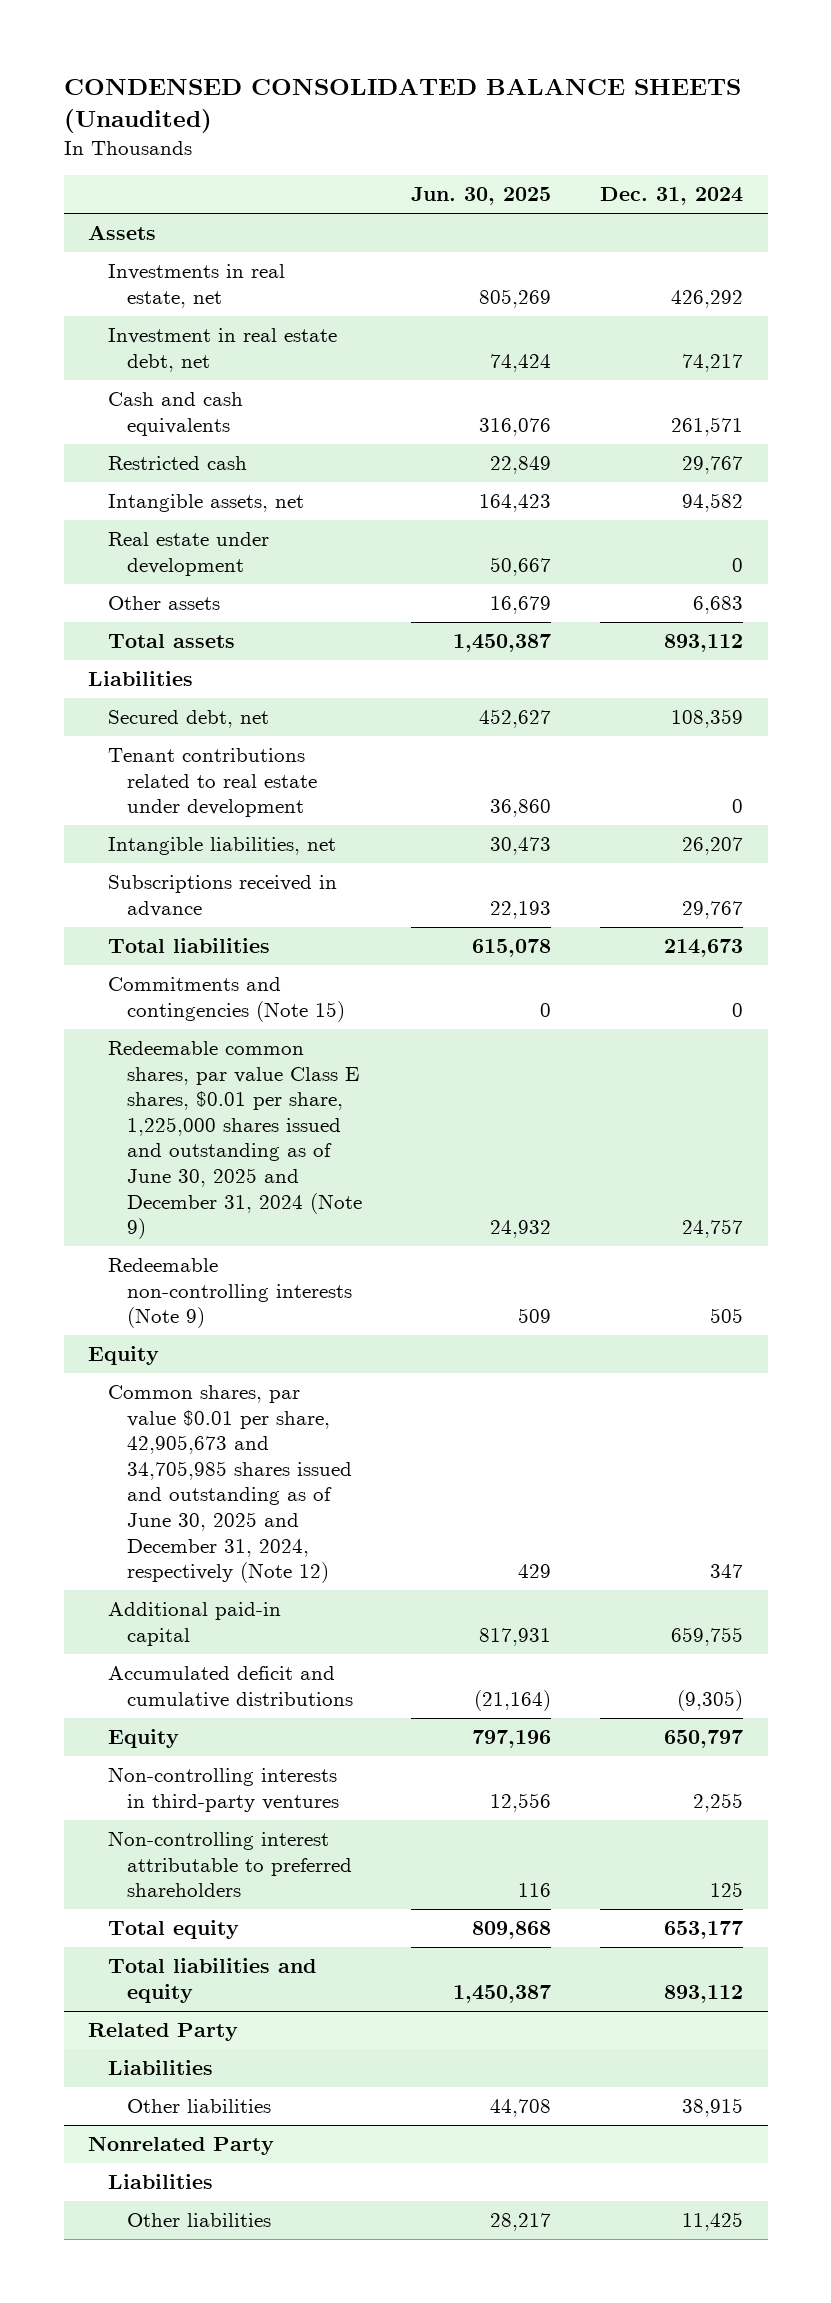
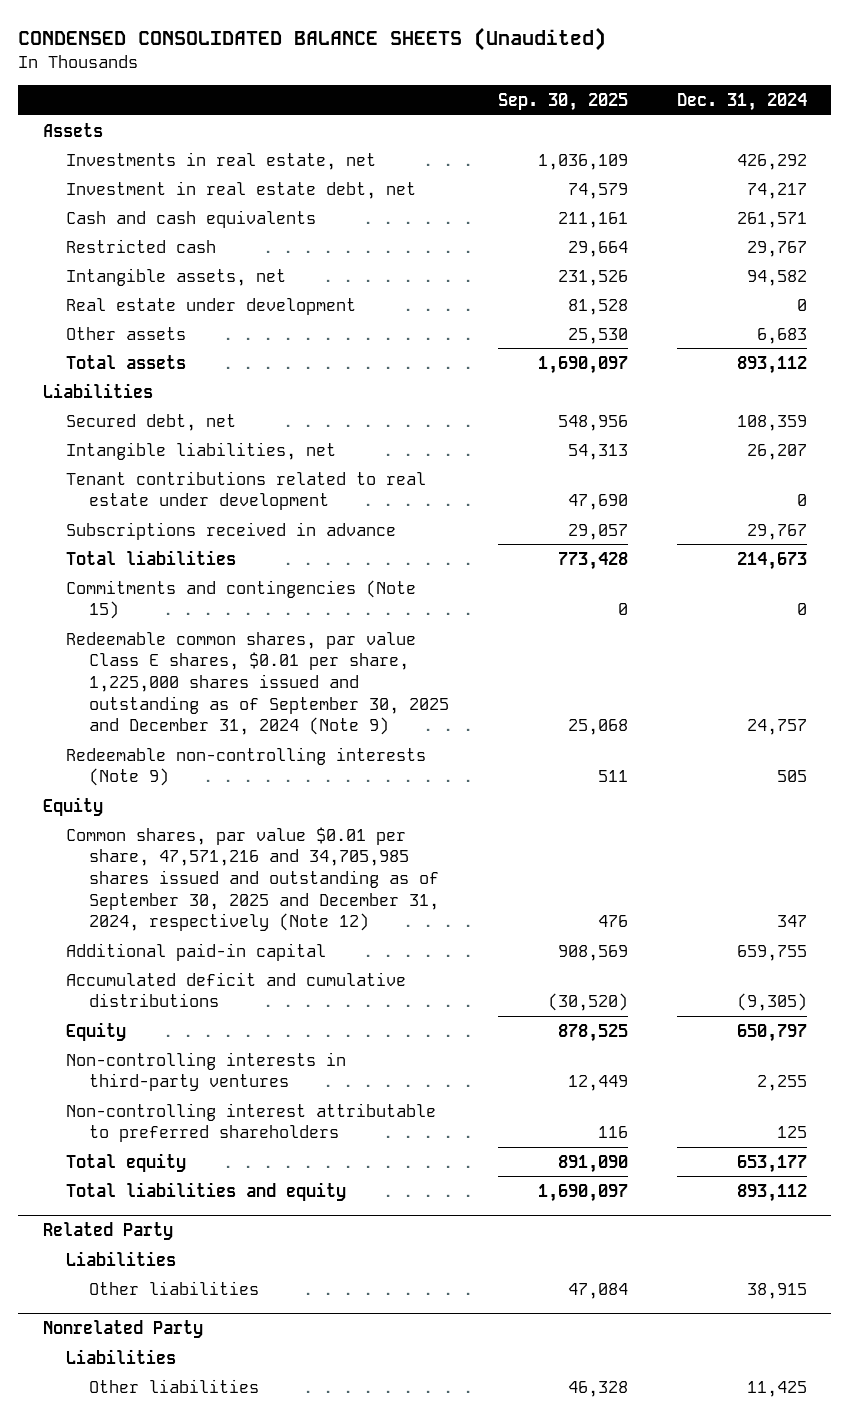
[411,187,552,206] Jun. 30, 2025 -> none
none -> [497,93,628,112] Sep. 30, 2025
[107,748,318,818] Tenant contributions related to real estate under development -> [65,470,426,511] Tenant contributions related to real estate under development
[107,1041,363,1240] Redeemable common shares, par value Class E shares, $0.01 per share, 1,225,000 shares issued and outstanding as of June 30, 2025 and December 31, 2024 (Note 9) -> [65,631,449,736] Redeemable common shares, par value Class E shares, $0.01 per share, 1,225,000 shares issued and outstanding as of September 30, 2025 and December 31, 2024 (Note 9)
[107,1385,353,1584] Common shares, par value $0.01 per share, 42,905,673 and 34,705,985 shares issued and outstanding as of June 30, 2025 and December 31, 2024, respectively (Note 12) -> [65,826,439,932] Common shares, par value $0.01 per share, 47,571,216 and 34,705,985 shares issued and outstanding as of September 30, 2025 and December 31, 2024, respectively (Note 12)

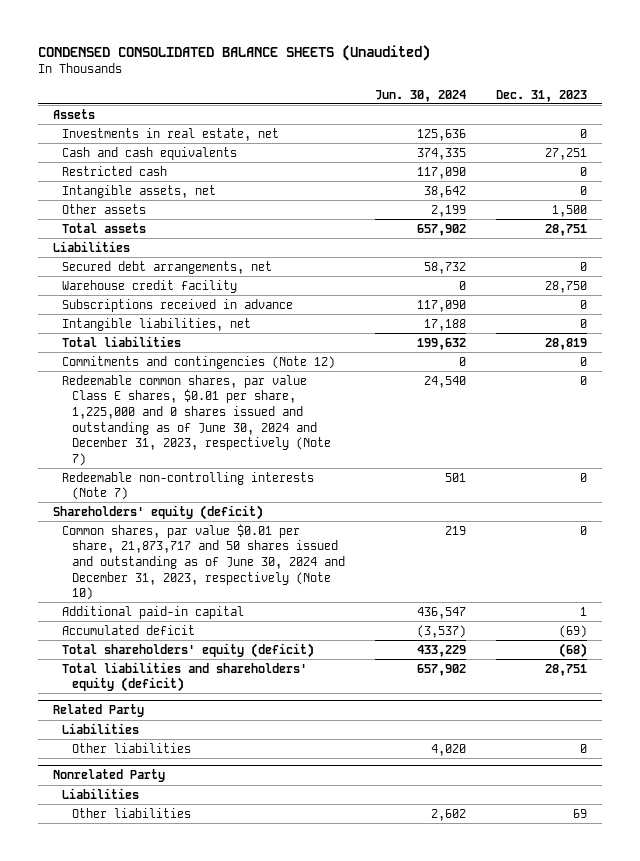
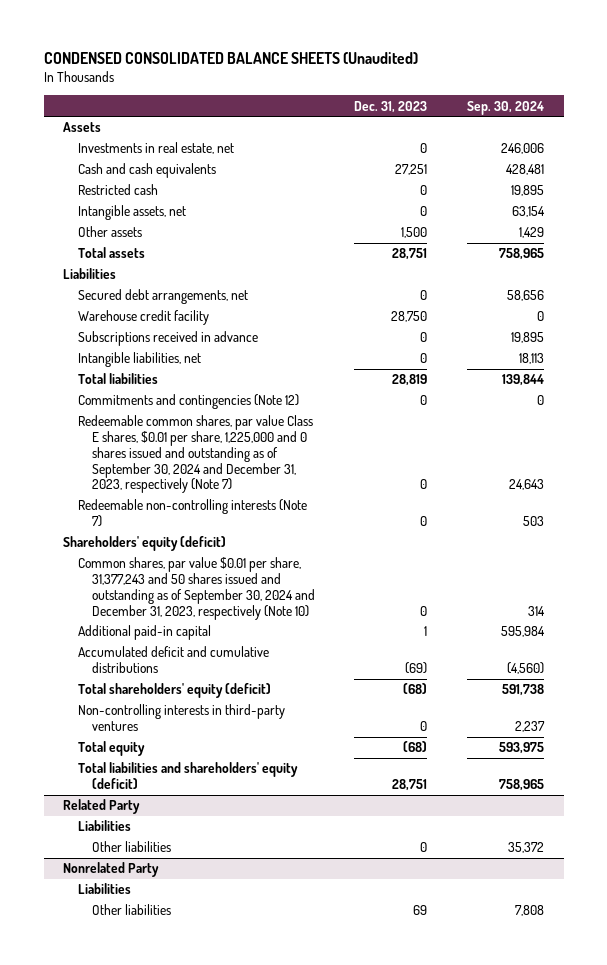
[375,89,467,102] Jun. 30, 2024 -> none
none -> [466,100,544,115] Sep. 30, 2024
[62,374,332,466] Redeemable common shares, par value Class E shares, $0.01 per share, 1,225,000 and 0 shares issued and outstanding as of June 30, 2024 and December 31, 2023, respectively (Note 7) -> [77,415,313,494] Redeemable common shares, par value Class E shares, $0.01 per share, 1,225,000 and 0 shares issued and outstanding as of September 30, 2024 and December 31, 2023, respectively (Note 7)
[62,523,346,601] Common shares, par value $0.01 per share, 21,873,717 and 50 shares issued and outstanding as of June 30, 2024 and December 31, 2023, respectively (Note 10) -> [77,557,315,620] Common shares, par value $0.01 per share, 31,377,243 and 50 shares issued and outstanding as of September 30, 2024 and December 31, 2023, respectively (Note 10)
[62,624,196,635] Accumulated deficit -> [77,646,269,674] Accumulated deficit and cumulative distributions
none -> [77,704,285,732] Non-controlling interests in third-party ventures
none -> [77,741,145,757] Total equity

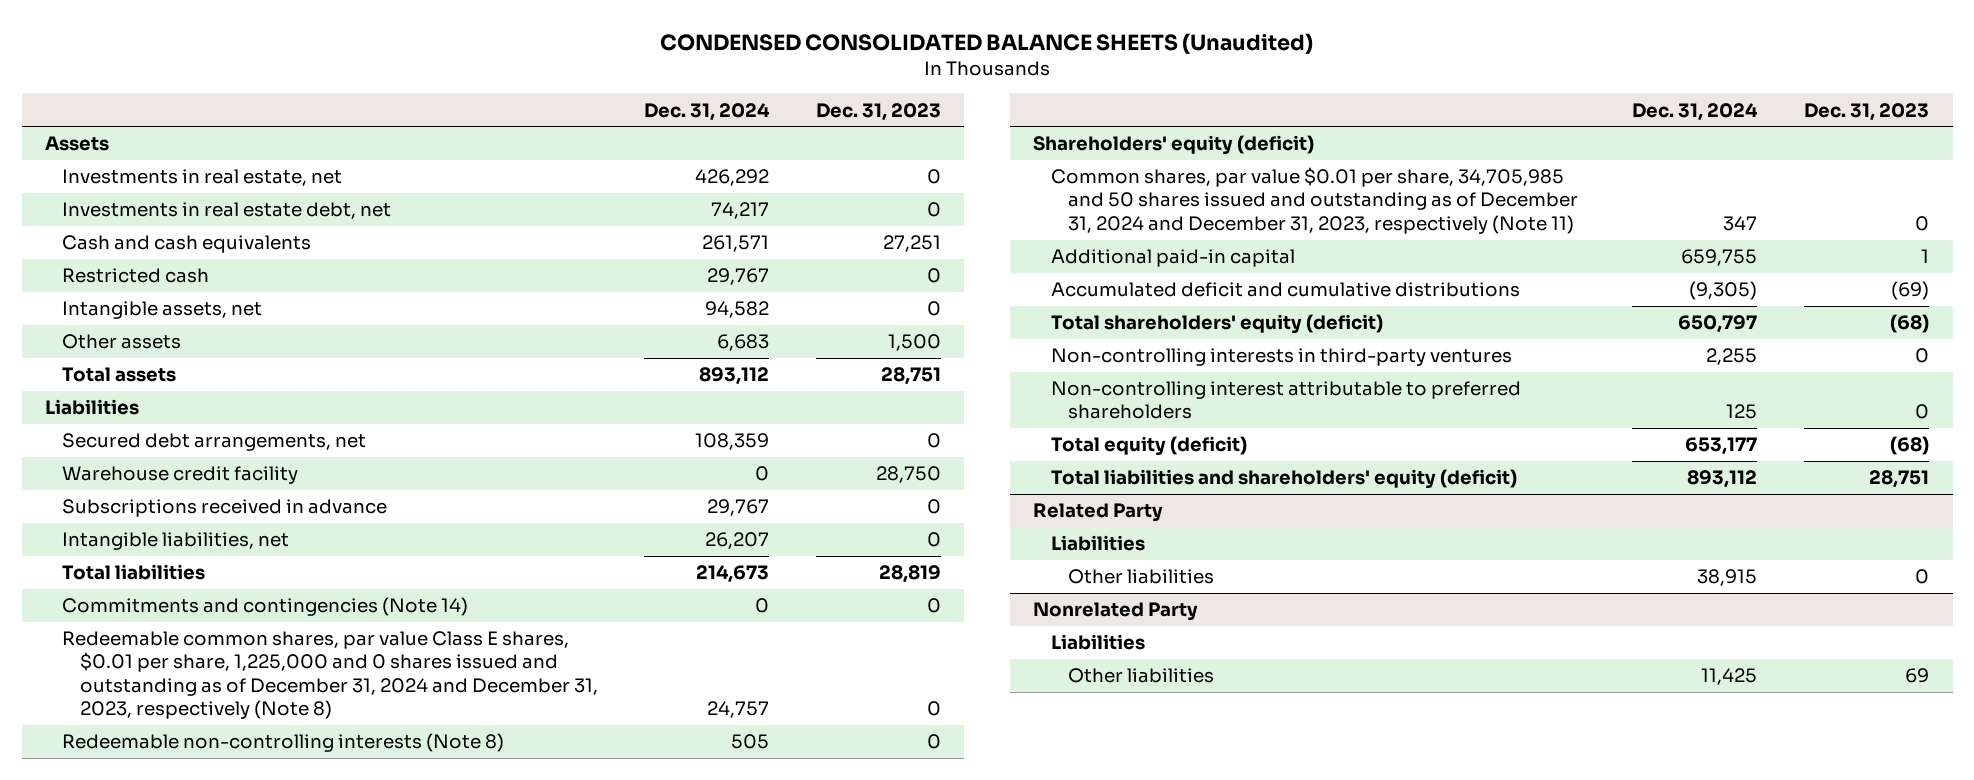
[466,100,544,115] Sep. 30, 2024 -> none
none -> [644,102,771,121] Dec. 31, 2024
none -> [62,202,392,220] Investments in real estate debt, net
[77,394,299,410] Commitments and contingencies (Note 12) -> [62,597,469,617] Commitments and contingencies (Note 14)
[77,415,313,494] Redeemable common shares, par value Class E shares, $0.01 per share, 1,225,000 and 0 shares issued and outstanding as of September 30, 2024 and December 31, 2023, respectively (Note 7) -> [62,631,598,720] Redeemable common shares, par value Class E shares, $0.01 per share, 1,225,000 and 0 shares issued and outstanding as of December 31, 2024 and December 31, 2023, respectively (Note 8)
[77,499,307,528] Redeemable non-controlling interests (Note 7) -> [62,733,505,753] Redeemable non-controlling interests (Note 8)
[77,557,315,620] Common shares, par value $0.01 per share, 31,377,243 and 50 shares issued and outstanding as of September 30, 2024 and December 31, 2023, respectively (Note 10) -> [1050,167,1578,234] Common shares, par value $0.01 per share, 34,705,985 and 50 shares issued and outstanding as of December 31, 2024 and December 31, 2023, respectively (Note 11)
none -> [1050,381,1521,420] Non-controlling interest attributable to preferred shareholders
[77,741,145,757] Total equity -> [1050,436,1247,457] Total equity (deficit)

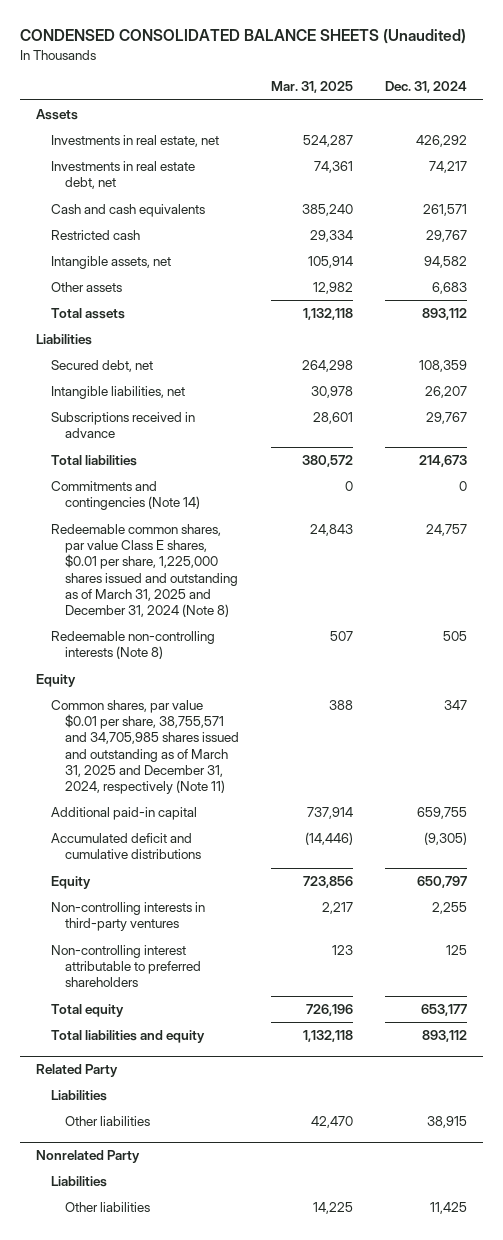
[815,102,941,121] Dec. 31, 2023 -> none
none -> [271,81,354,94] Mar. 31, 2025
[62,466,299,485] Warehouse credit facility -> none
[62,433,367,452] Secured debt arrangements, net -> [50,360,153,373] Secured debt, net
[62,499,388,518] Subscriptions received in advance -> [50,412,195,439] Subscriptions received in advance
[62,631,598,720] Redeemable common shares, par value Class E shares, $0.01 per share, 1,225,000 and 0 shares issued and outstanding as of December 31, 2024 and December 31, 2023, respectively (Note 8) -> [50,524,239,618] Redeemable common shares, par value Class E shares, $0.01 per share, 1,225,000 shares issued and outstanding as of March 31, 2025 and December 31, 2024 (Note 8)
[1033,135,1315,156] Shareholders' equity (deficit) -> [36,674,77,688] Equity
[1050,167,1578,234] Common shares, par value $0.01 per share, 34,705,985 and 50 shares issued and outstanding as of December 31, 2024 and December 31, 2023, respectively (Note 11) -> [50,700,240,795] Common shares, par value $0.01 per share, 38,755,571 and 34,705,985 shares issued and outstanding as of March 31, 2025 and December 31, 2024, respectively (Note 11)
[1050,314,1383,335] Total shareholders' equity (deficit) -> [50,876,91,890] Equity
[1050,436,1247,457] Total equity (deficit) -> [50,1004,124,1018] Total equity
[1050,469,1517,490] Total liabilities and shareholders' equity (deficit) -> [50,1030,205,1044] Total liabilities and equity

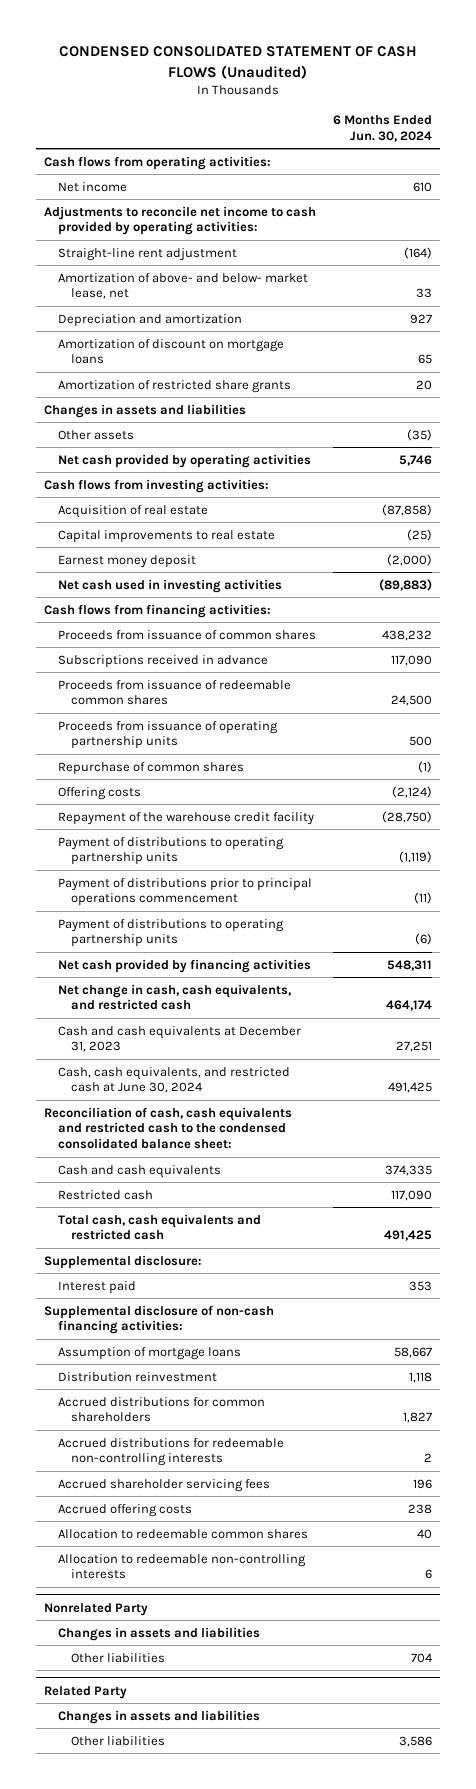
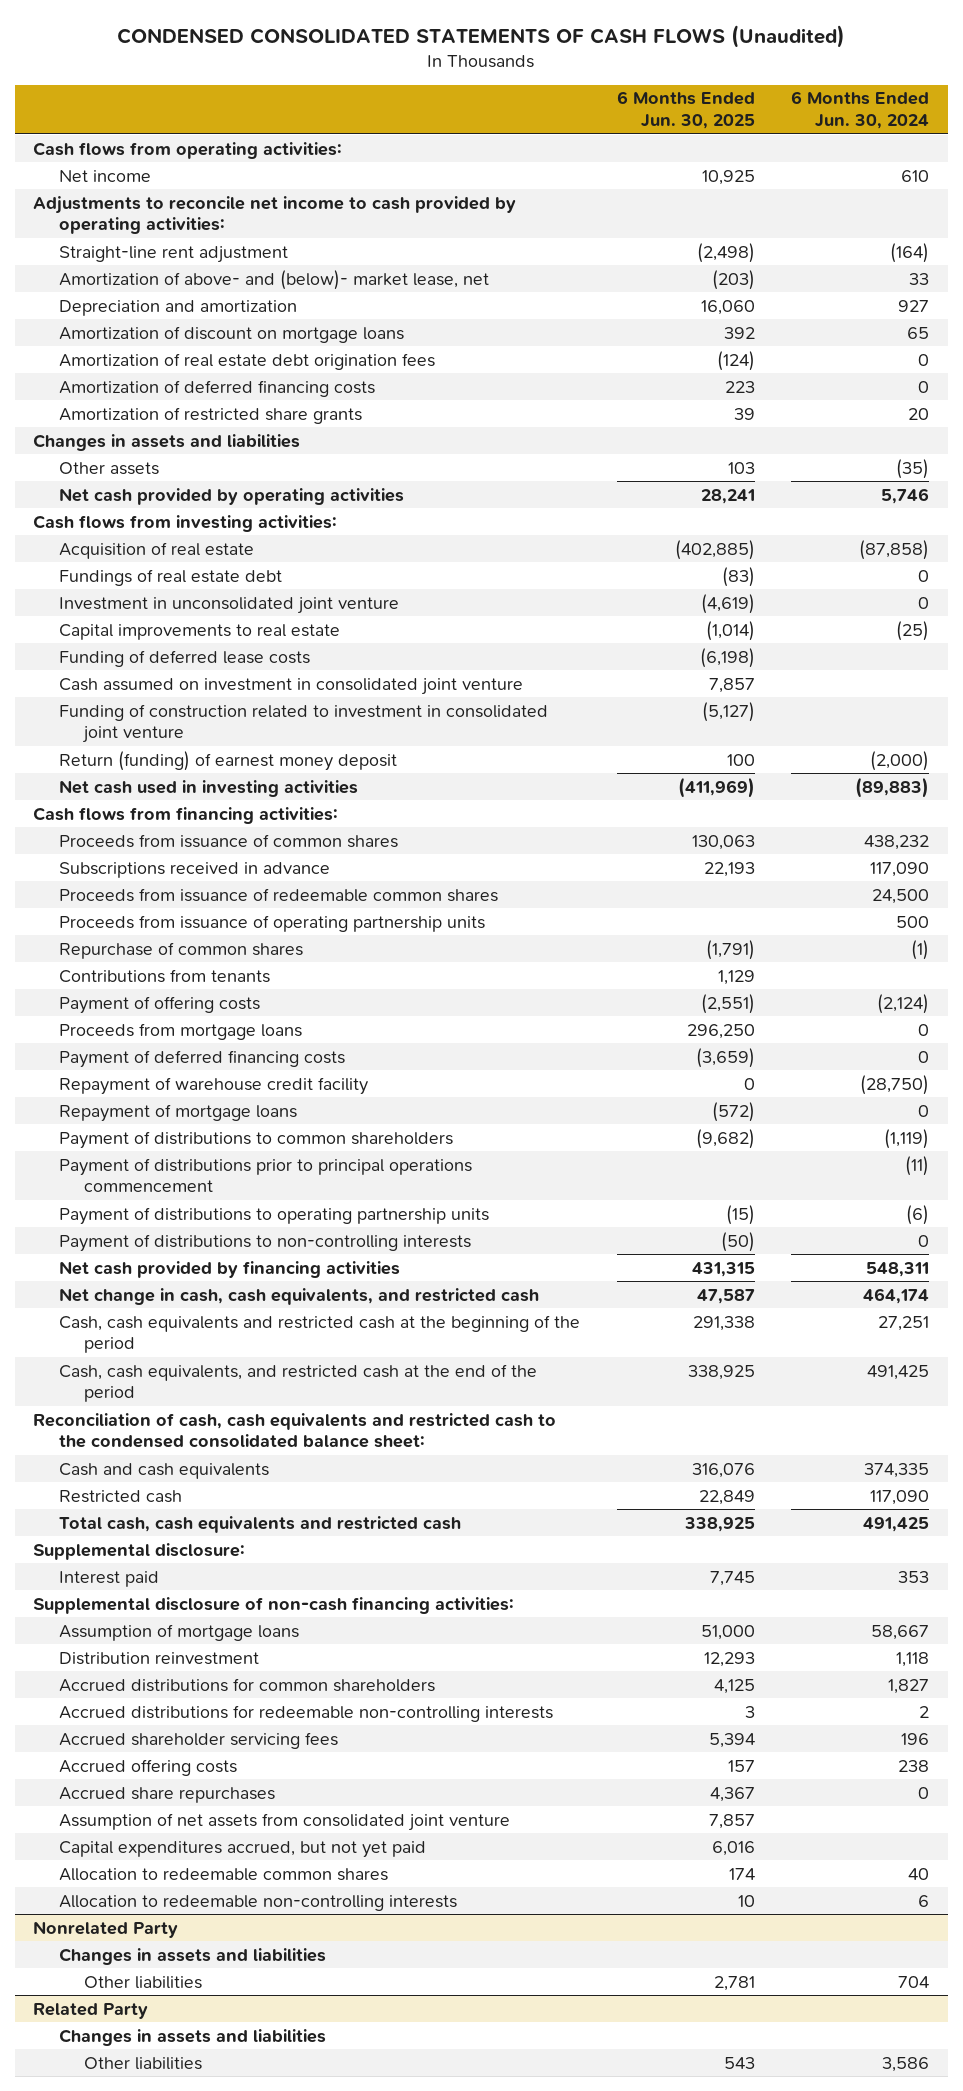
[59,46,418,79] CONDENSED CONSOLIDATED STATEMENT OF CASH FLOWS (Unaudited) -> [117,24,846,48] CONDENSED CONSOLIDATED STATEMENTS OF CASH FLOWS (Unaudited)
none -> [616,91,755,130] 6 Months Ended Jun. 30, 2025
[57,272,308,300] Amortization of above- and below- market lease, net -> [58,269,489,290] Amortization of above- and (below)- market lease, net
none -> [58,352,435,370] Amortization of real estate debt origination fees
none -> [58,379,375,397] Amortization of deferred financing costs
none -> [58,568,282,586] Fundings of real estate debt
none -> [58,596,399,614] Investment in unconsolidated joint venture
none -> [58,649,310,667] Funding of deferred lease costs
none -> [58,677,523,695] Cash assumed on investment in consolidated joint venture
none -> [58,703,548,744] Funding of construction related to investment in consolidated joint venture
[57,554,196,568] Earnest money deposit -> [58,750,397,771] Return (funding) of earnest money deposit
none -> [58,968,270,983] Contributions from tenants
[57,786,141,800] Offering costs -> [58,995,260,1014] Payment of offering costs
none -> [58,1022,302,1040] Proceeds from mortgage loans
none -> [58,1049,345,1068] Payment of deferred financing costs
[57,811,314,825] Repayment of the warehouse credit facility -> [58,1076,368,1095] Repayment of warehouse credit facility
none -> [58,1103,297,1122] Repayment of mortgage loans
[57,836,284,866] Payment of distributions to operating partnership units -> [58,1130,453,1149] Payment of distributions to common shareholders
none -> [58,1233,471,1252] Payment of distributions to non-controlling interests
[57,1025,301,1053] Cash and cash equivalents at December 31, 2023 -> [58,1314,580,1354] Cash, cash equivalents and restricted cash at the beginning of the period
[57,1066,290,1094] Cash, cash equivalents, and restricted cash at June 30, 2024 -> [58,1363,537,1403] Cash, cash equivalents, and restricted cash at the end of the period
none -> [58,1786,275,1803] Accrued share repurchases
none -> [58,1812,510,1831] Assumption of net assets from consolidated joint venture
none -> [58,1840,426,1858] Capital expenditures accrued, but not yet paid

